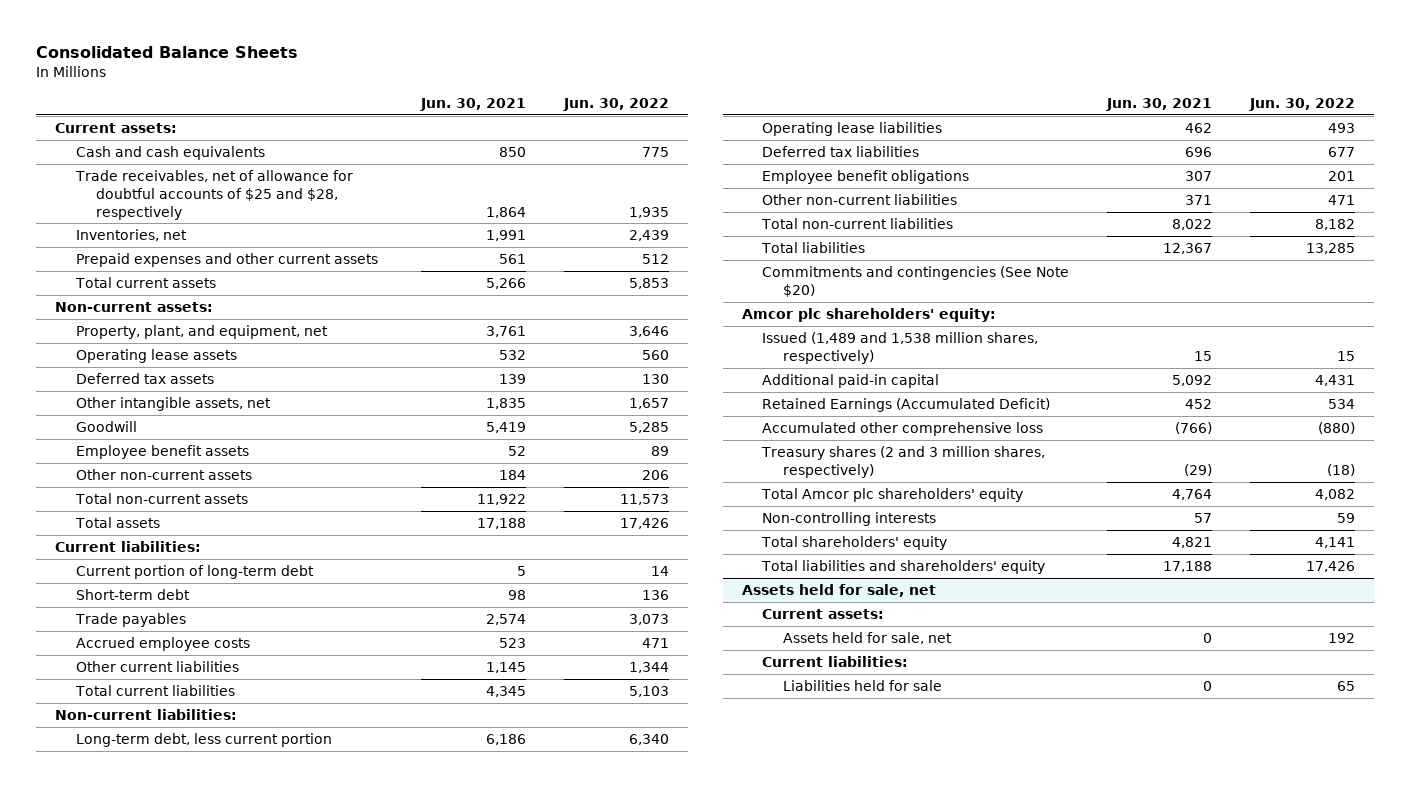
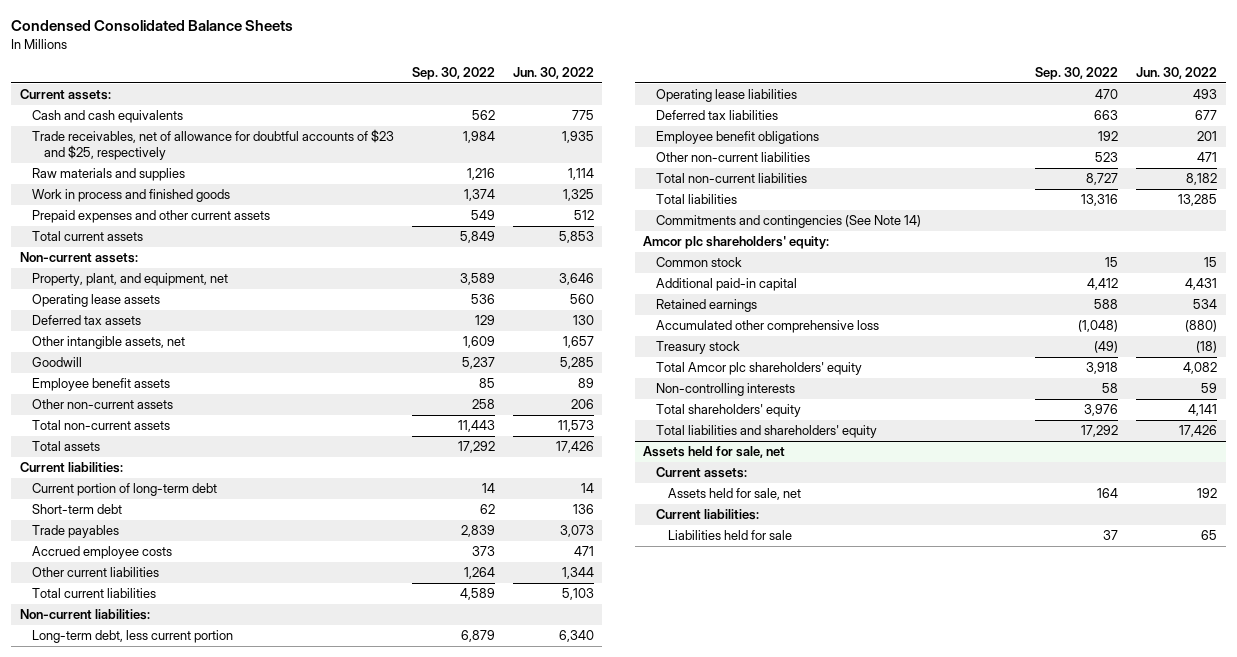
[36,45,299,58] Consolidated Balance Sheets -> [11,20,294,32] Condensed Consolidated Balance Sheets
[419,98,526,112] Jun. 30, 2021 -> none
none -> [411,66,495,80] Sep. 30, 2022
[75,229,187,242] Inventories, net -> none
[74,170,353,220] Trade receivables, net of allowance for doubtful accounts of $25 and $28, respectively -> [32,129,395,161] Trade receivables, net of allowance for doubtful accounts of $23 and $25, respectively
none -> [32,168,186,182] Raw materials and supplies
none -> [32,189,231,203] Work in process and finished goods
[762,266,1070,297] Commitments and contingencies (See Note $20) -> [655,215,921,229] Commitments and contingencies (See Note 14)
[762,332,1039,364] Issued (1,489 and 1,538 million shares, respectively) -> [655,257,742,268] Common stock
[762,398,1051,413] Retained Earnings (Accumulated Deficit) -> [655,299,757,313] Retained earnings
[761,446,1046,478] Treasury shares (2 and 3 million shares, respectively) -> [655,341,740,355] Treasury stock

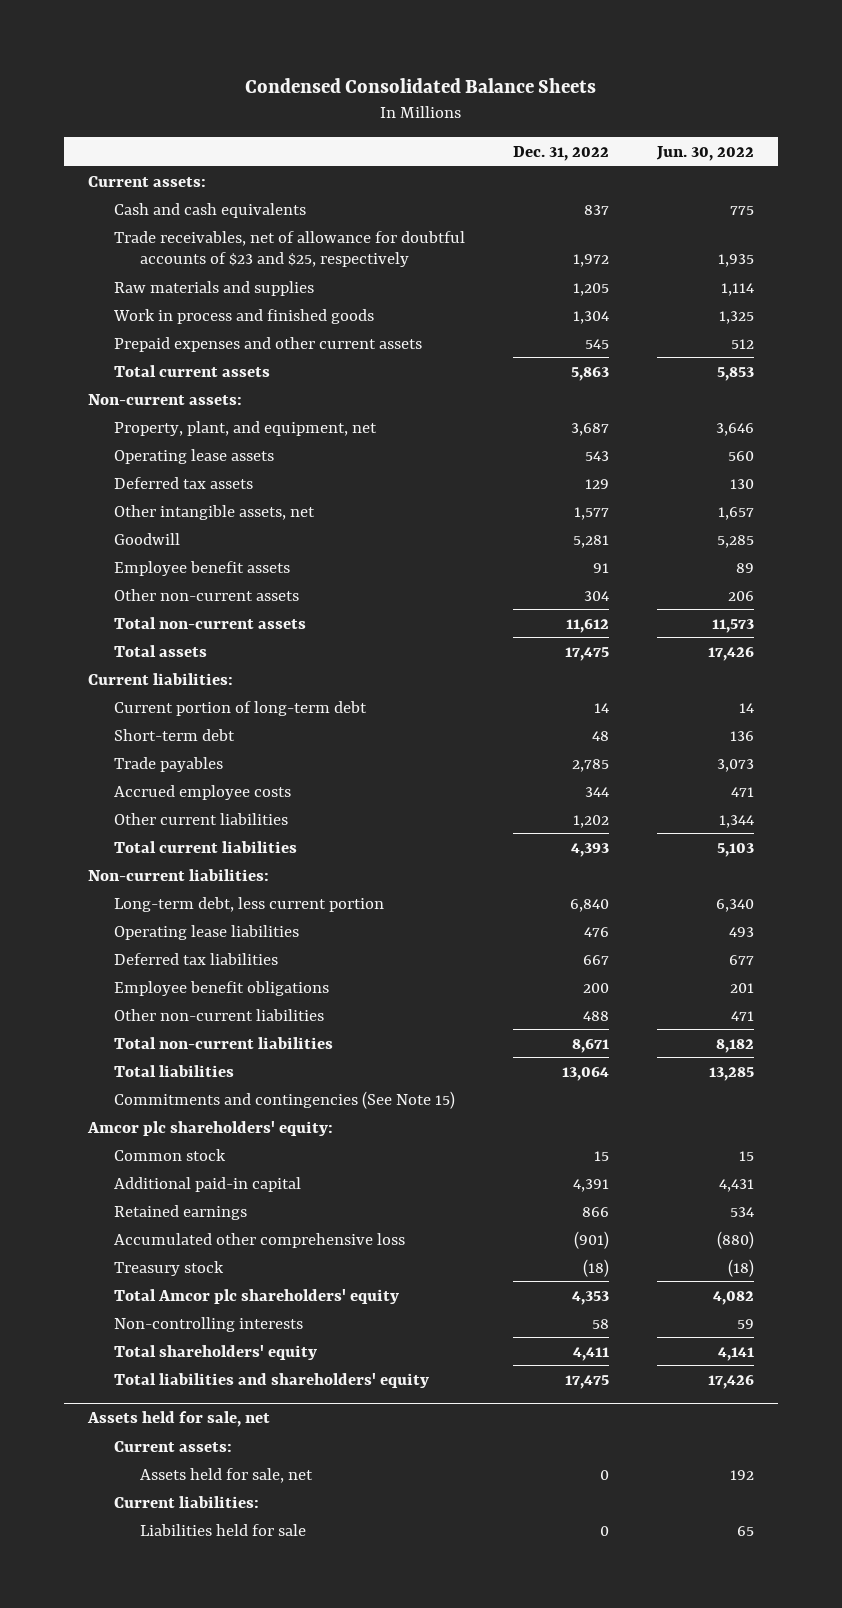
[411,66,495,80] Sep. 30, 2022 -> none
none -> [513,145,610,161] Dec. 31, 2022
[655,215,921,229] Commitments and contingencies (See Note 14) -> [114,1090,456,1109] Commitments and contingencies (See Note 15)

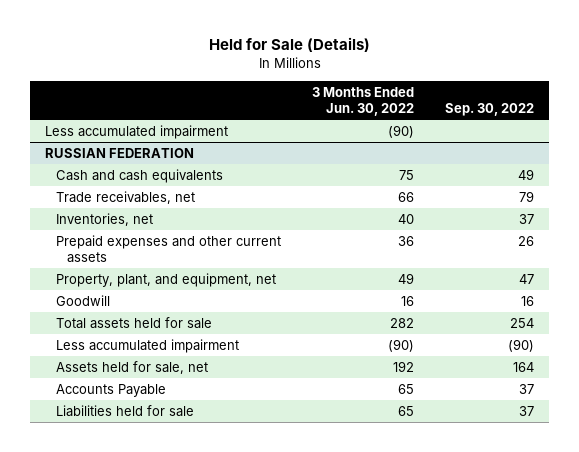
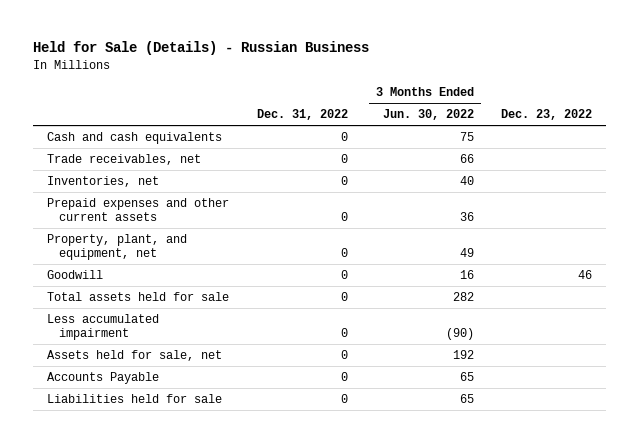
[208,37,370,53] Held for Sale (Details) -> [33,41,370,56] Held for Sale (Details) - Russian Business
[444,103,534,117] Sep. 30, 2022 -> none
none -> [256,109,348,121] Dec. 31, 2022
none -> [501,109,593,121] Dec. 23, 2022
[45,124,229,139] Less accumulated impairment -> none
[45,147,195,158] RUSSIAN FEDERATION -> none

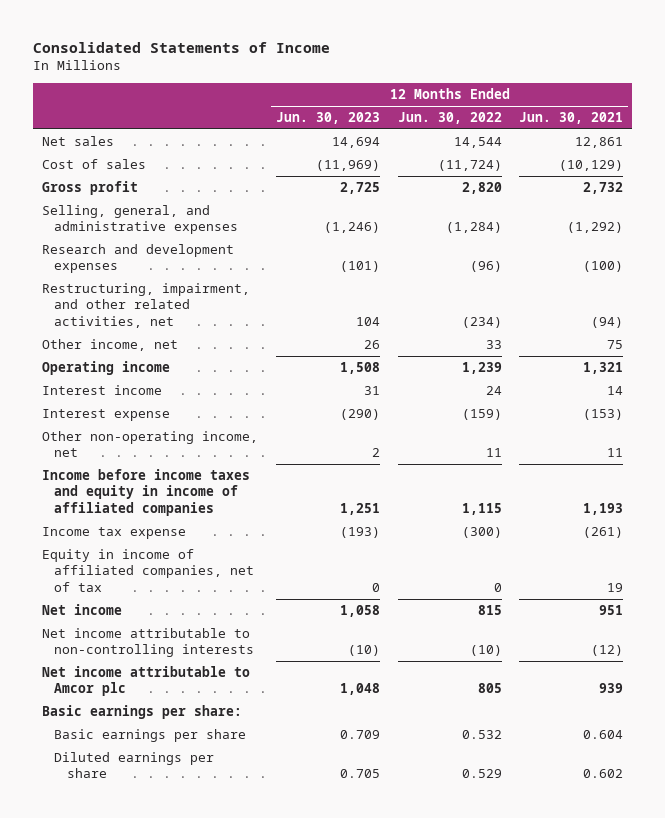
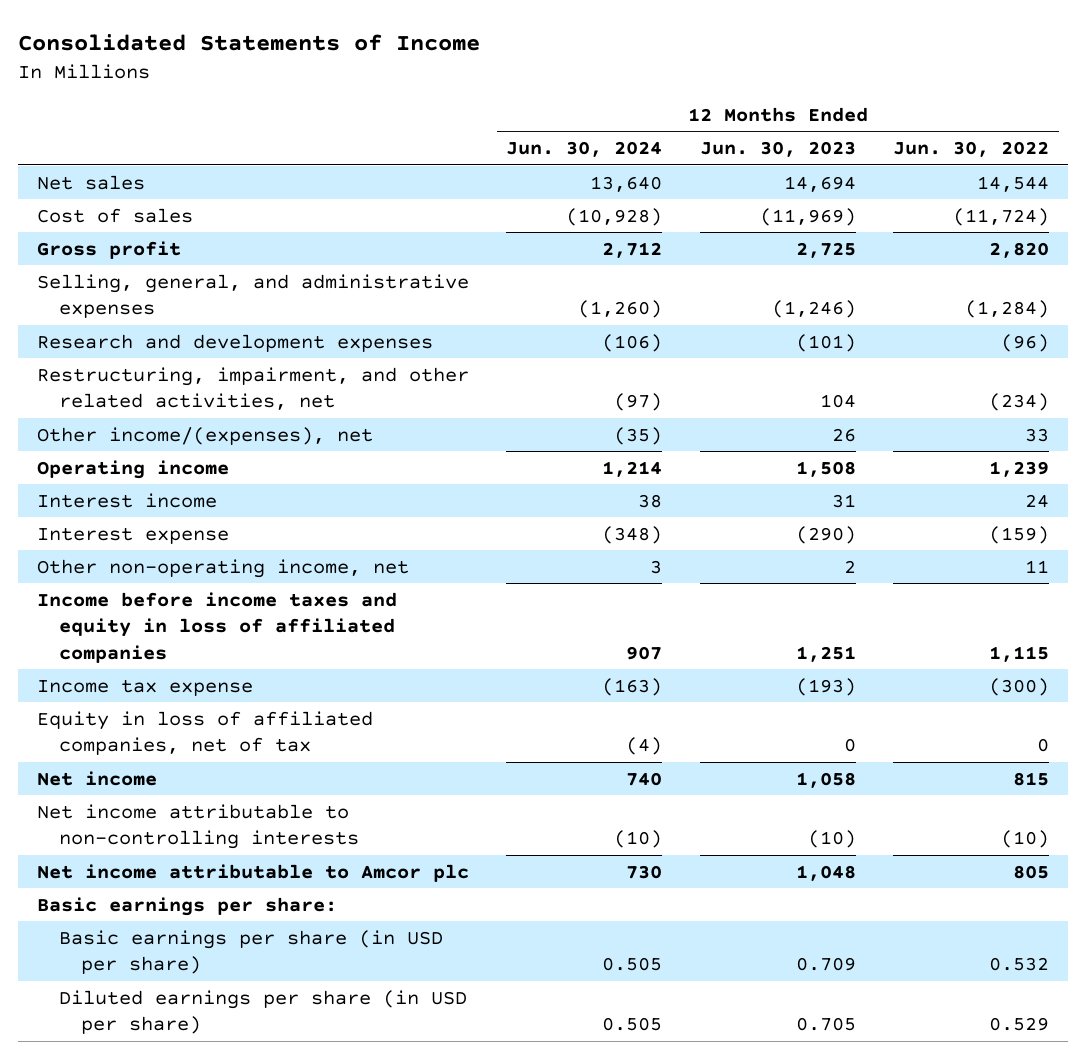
[519,112,624,125] Jun. 30, 2021 -> none
none -> [506,141,663,158] Jun. 30, 2024
[42,339,179,352] Other income, net -> [36,426,373,445] Other income/(expenses), net
[42,469,251,516] Income before income taxes and equity in income of affiliated companies -> [36,591,397,663] Income before income taxes and equity in loss of affiliated companies
[42,549,255,592] Equity in income of affiliated companies, net of tax -> [36,710,373,756] Equity in loss of affiliated companies, net of tax
[54,729,247,743] Basic earnings per share -> [58,929,443,975] Basic earnings per share (in USD per share)
[54,752,215,779] Diluted earnings per share -> [58,989,467,1035] Diluted earnings per share (in USD per share)

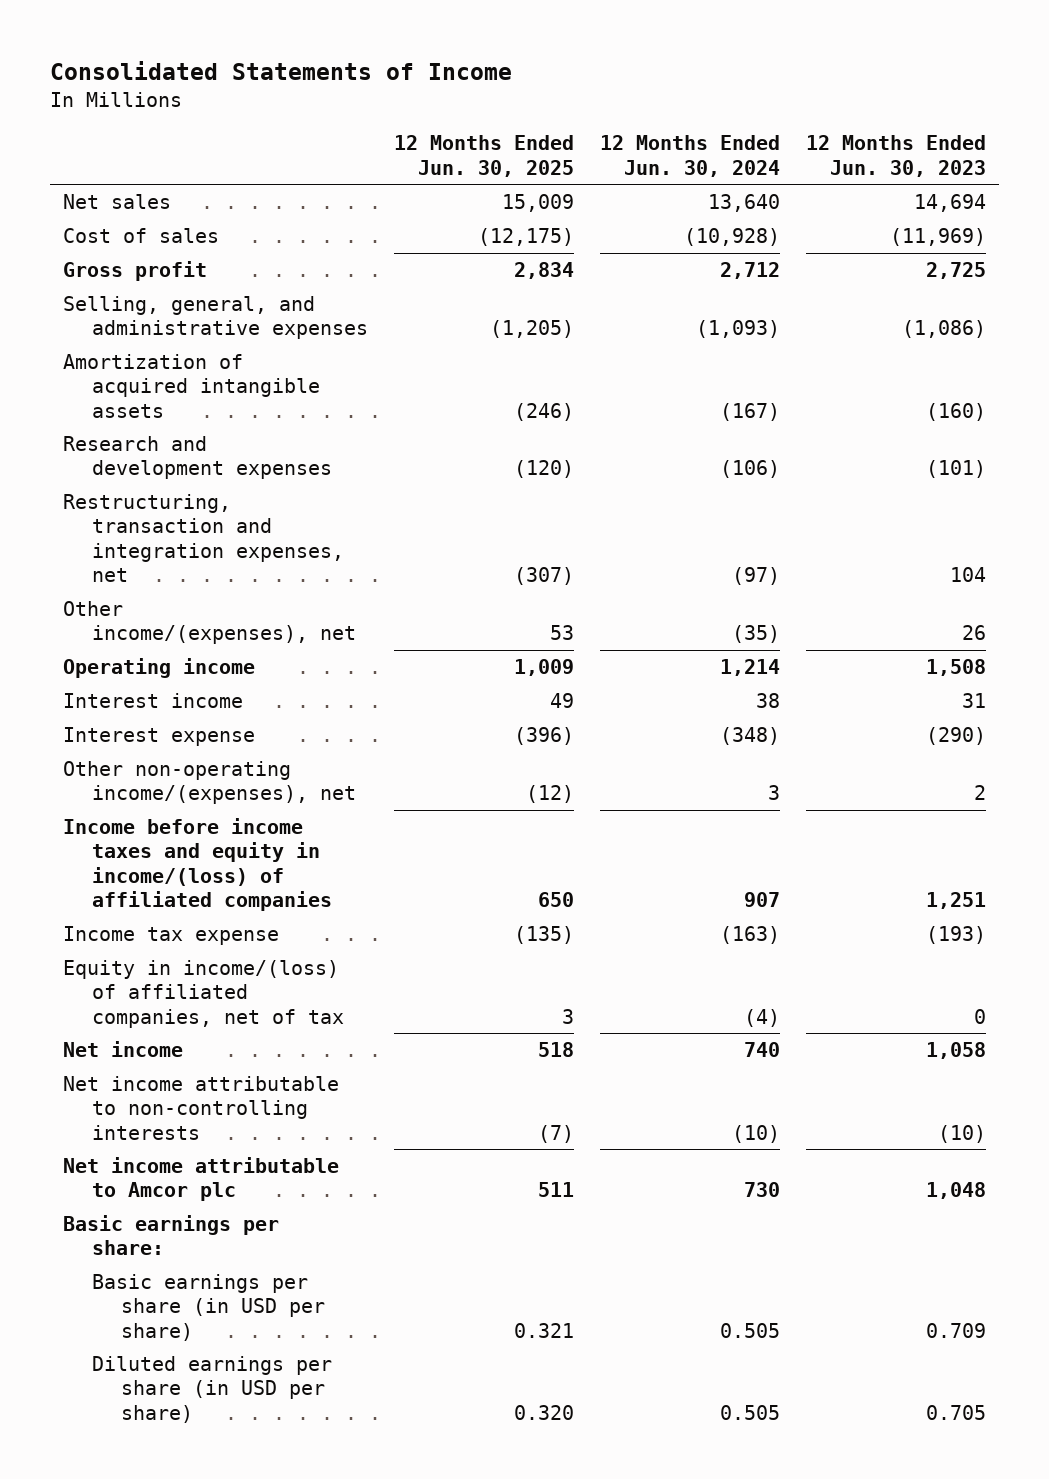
[893,141,1050,158] Jun. 30, 2022 -> none
none -> [394,135,575,177] 12 Months Ended Jun. 30, 2025
[578,300,663,319] (1,260) -> [696,320,781,339] (1,093)
[771,300,856,319] (1,246) -> [902,320,987,339] (1,086)
none -> [62,354,320,418] Amortization of acquired intangible assets
[36,366,469,411] Restructuring, impairment, and other related activities, net -> [62,494,344,582] Restructuring, transaction and integration expenses, net
[36,558,409,578] Other non-operating income, net -> [62,761,356,805] Other non-operating income/(expenses), net
[36,591,397,663] Income before income taxes and equity in loss of affiliated companies -> [62,818,332,911] Income before income taxes and equity in income/(loss) of affiliated companies
[36,710,373,756] Equity in loss of affiliated companies, net of tax -> [62,960,344,1028] Equity in income/(loss) of affiliated companies, net of tax

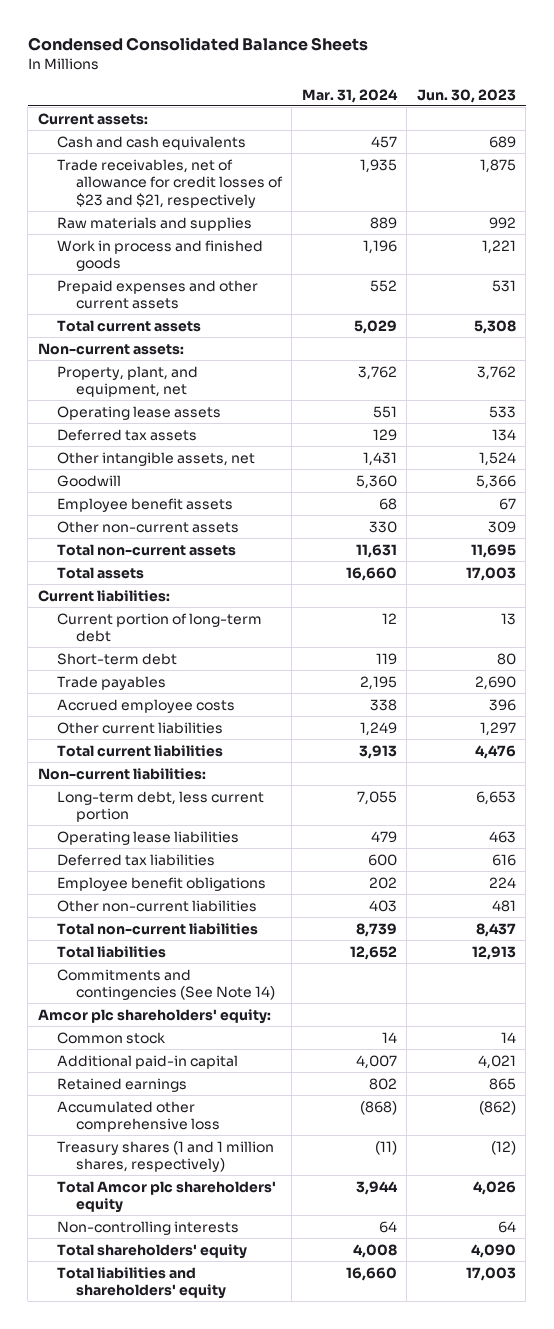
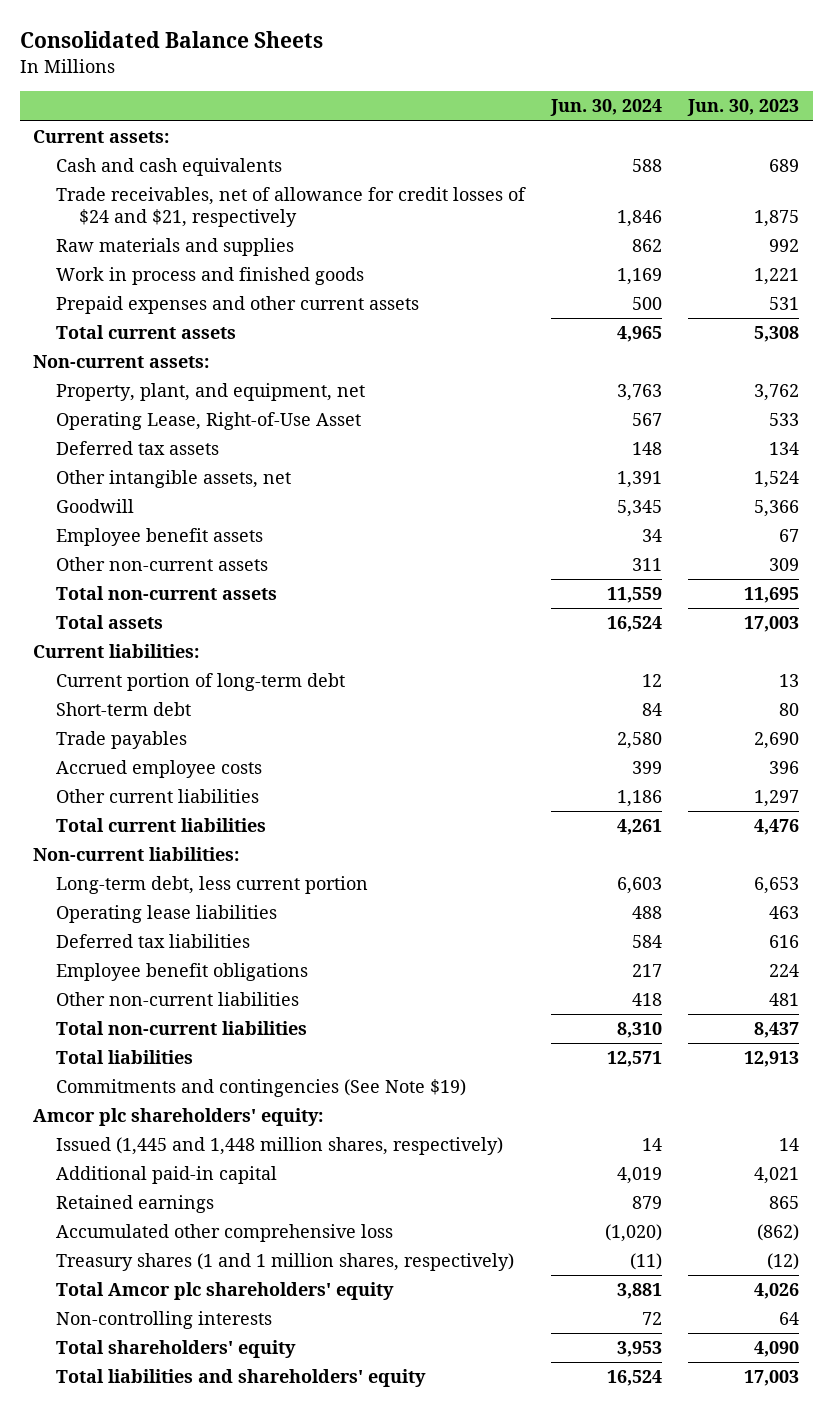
[27,36,368,51] Condensed Consolidated Balance Sheets -> [20,31,324,49] Consolidated Balance Sheets
[301,88,398,103] Mar. 31, 2024 -> none
none -> [550,99,663,117] Jun. 30, 2024
[56,158,283,208] Trade receivables, net of allowance for credit losses of $23 and $21, respectively -> [55,187,526,227] Trade receivables, net of allowance for credit losses of $24 and $21, respectively
[56,405,221,420] Operating lease assets -> [55,412,361,431] Operating Lease, Right-of-Use Asset
[56,968,275,1001] Commitments and contingencies (See Note 14) -> [55,1079,466,1098] Commitments and contingencies (See Note $19)
[56,1031,165,1044] Common stock -> [55,1137,503,1156] Issued (1,445 and 1,448 million shares, respectively)

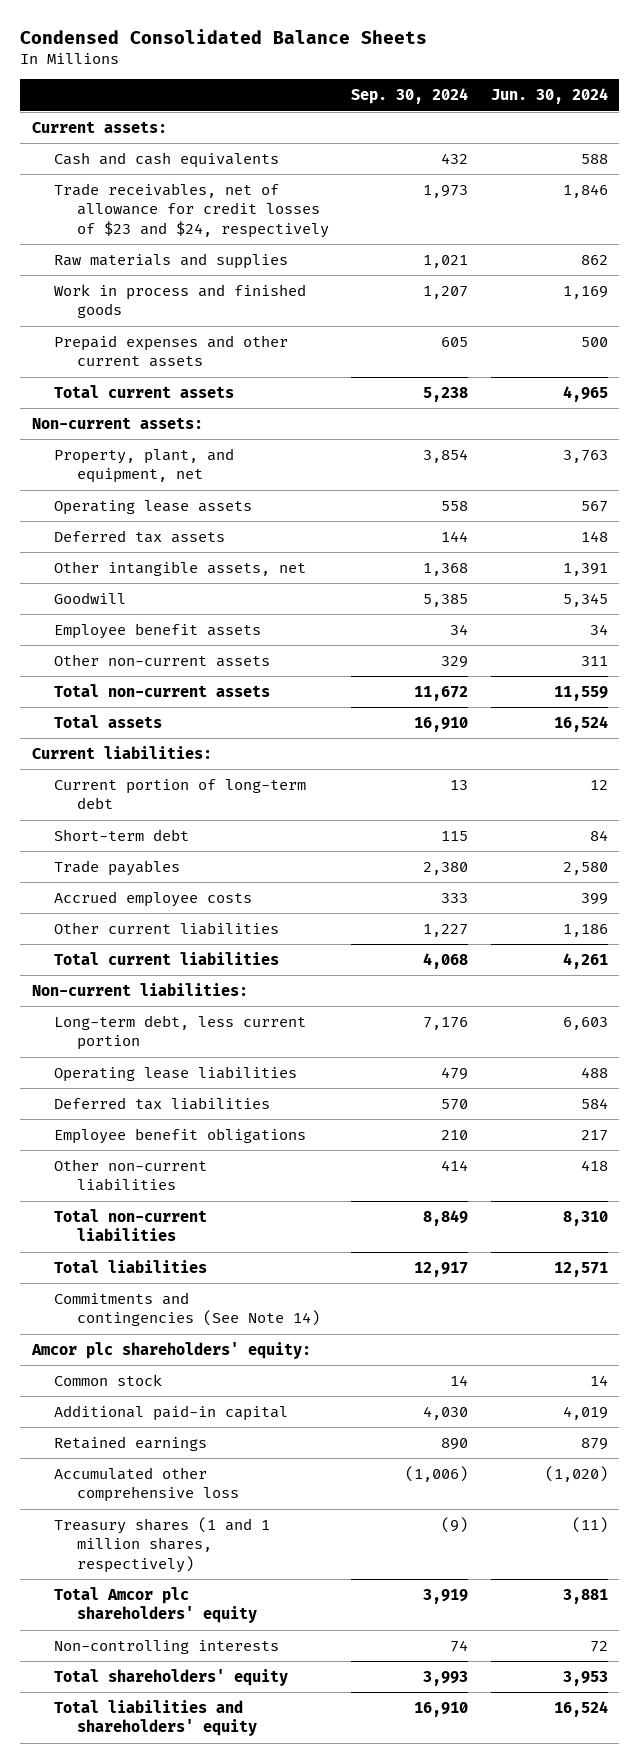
[20,31,324,49] Consolidated Balance Sheets -> [20,28,428,44] Condensed Consolidated Balance Sheets
[687,99,800,117] Jun. 30, 2023 -> none
none -> [351,88,469,105] Sep. 30, 2024
[55,187,526,227] Trade receivables, net of allowance for credit losses of $24 and $21, respectively -> [54,182,329,238] Trade receivables, net of allowance for credit losses of $23 and $24, respectively
[55,412,361,431] Operating Lease, Right-of-Use Asset -> [54,499,253,515] Operating lease assets
[55,1079,466,1098] Commitments and contingencies (See Note $19) -> [54,1291,320,1327] Commitments and contingencies (See Note 14)
[55,1137,503,1156] Issued (1,445 and 1,448 million shares, respectively) -> [54,1373,163,1386] Common stock

